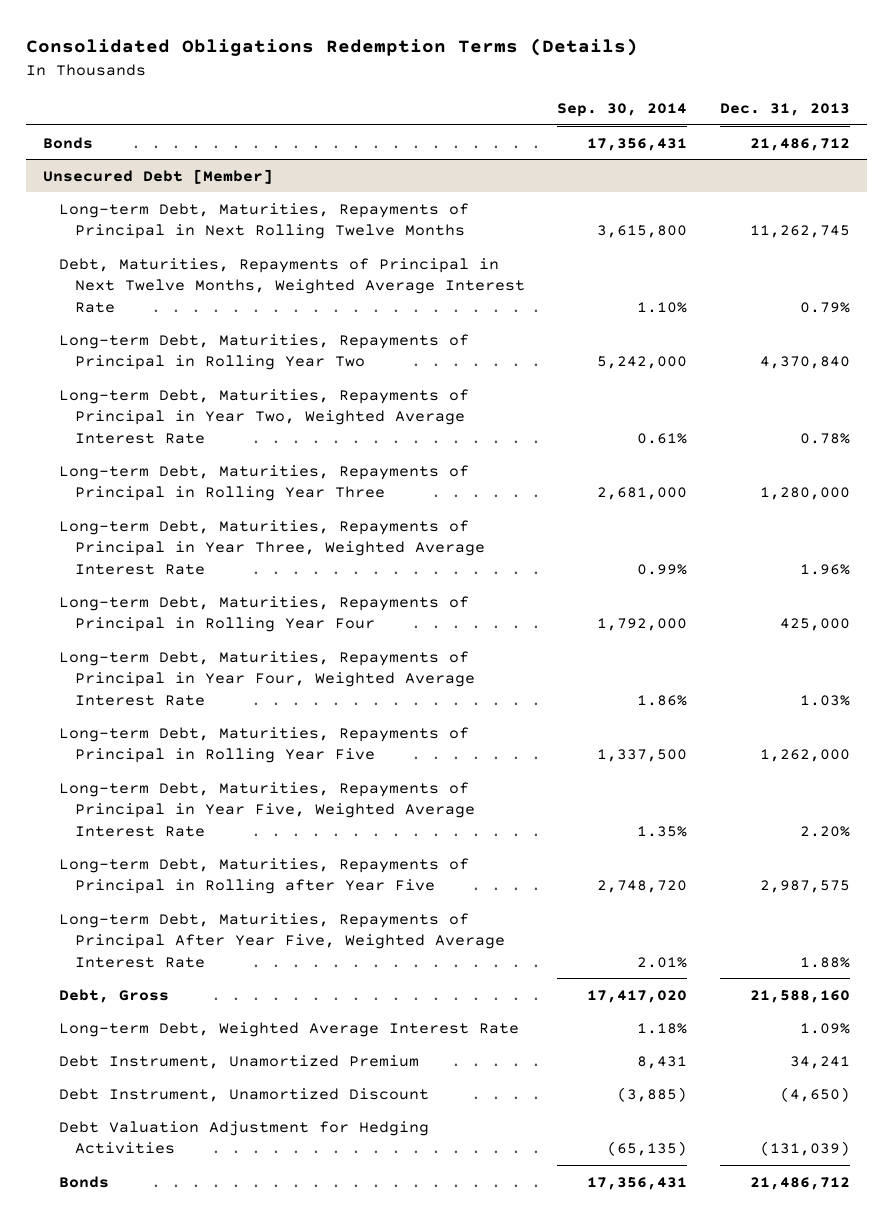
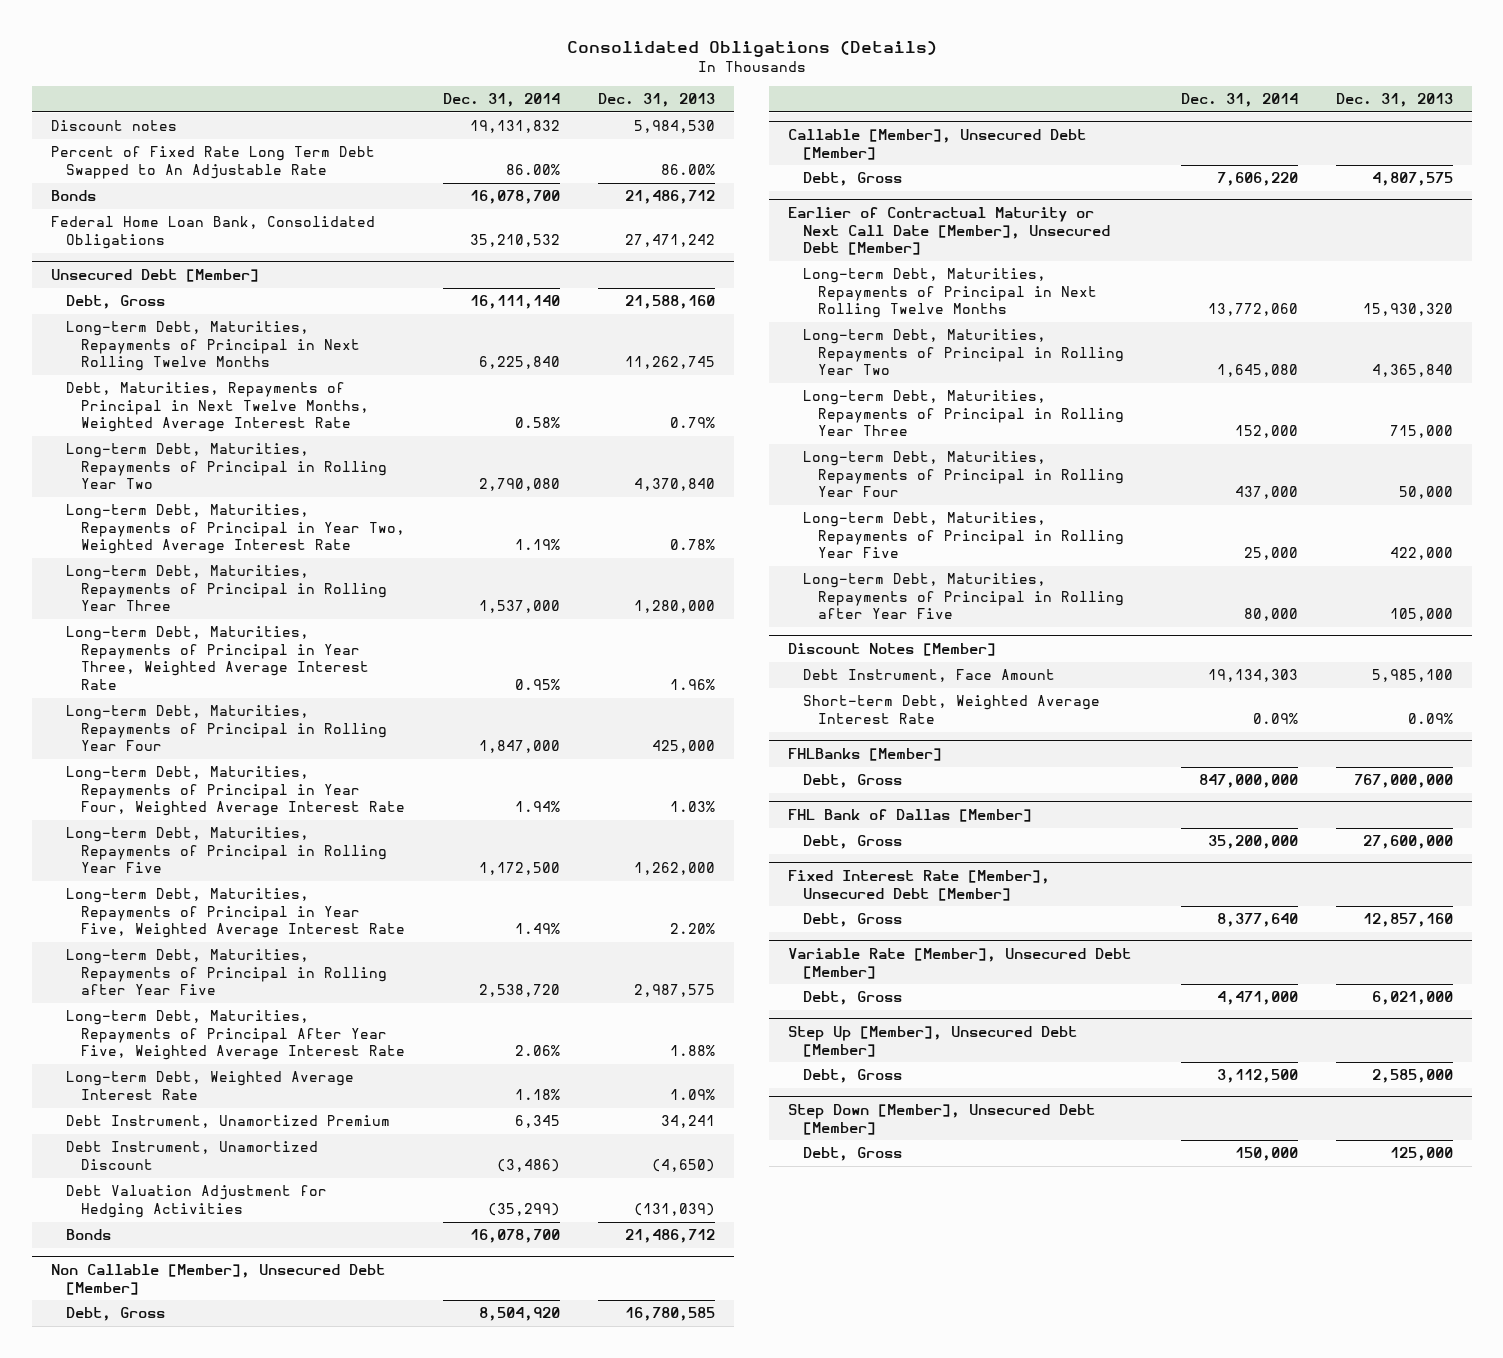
[26,38,639,57] Consolidated Obligations Redemption Terms (Details) -> [566,41,937,58] Consolidated Obligations (Details)
[557,103,688,118] Sep. 30, 2014 -> none
none -> [443,92,561,107] Dec. 31, 2014
none -> [50,120,177,132] Discount notes
none -> [50,146,375,179] Percent of Fixed Rate Long Term Debt Swapped to An Adjustable Rate
none -> [50,216,375,249] Federal Home Loan Bank, Consolidated Obligations
[58,988,169,1003] Debt, Gross -> [65,295,165,310] Debt, Gross
none -> [50,1264,385,1295] Non Callable [Member], Unsecured Debt [Member]
none -> [65,1307,165,1322] Debt, Gross
none -> [788,129,1087,160] Callable [Member], Unsecured Debt [Member]
none -> [803,172,903,187] Debt, Gross
none -> [788,207,1111,256] Earlier of Contractual Maturity or Next Call Date [Member], Unsecured Debt [Member]
none -> [803,268,1098,319] Long-term Debt, Maturities, Repayments of Principal in Next Rolling Twelve Months
none -> [803,329,1125,376] Long-term Debt, Maturities, Repayments of Principal in Rolling Year Two
none -> [803,390,1125,437] Long-term Debt, Maturities, Repayments of Principal in Rolling Year Three
none -> [803,451,1125,498] Long-term Debt, Maturities, Repayments of Principal in Rolling Year Four
none -> [803,512,1125,559] Long-term Debt, Maturities, Repayments of Principal in Rolling Year Five
none -> [803,573,1125,620] Long-term Debt, Maturities, Repayments of Principal in Rolling after Year Five
none -> [788,643,997,657] Discount Notes [Member]
none -> [803,669,1056,683] Debt Instrument, Face Amount
none -> [803,695,1101,724] Short-term Debt, Weighted Average Interest Rate
none -> [788,748,943,762] FHLBanks [Member]
none -> [803,774,903,789] Debt, Gross
none -> [788,809,1033,823] FHL Bank of Dallas [Member]
none -> [803,835,903,850] Debt, Gross
none -> [788,870,1051,901] Fixed Interest Rate [Member], Unsecured Debt [Member]
none -> [803,913,903,928] Debt, Gross
none -> [788,948,1132,979] Variable Rate [Member], Unsecured Debt [Member]
none -> [803,991,903,1006] Debt, Gross
none -> [788,1026,1078,1057] Step Up [Member], Unsecured Debt [Member]
none -> [803,1069,903,1084] Debt, Gross
none -> [788,1104,1096,1135] Step Down [Member], Unsecured Debt [Member]
none -> [803,1147,903,1162] Debt, Gross

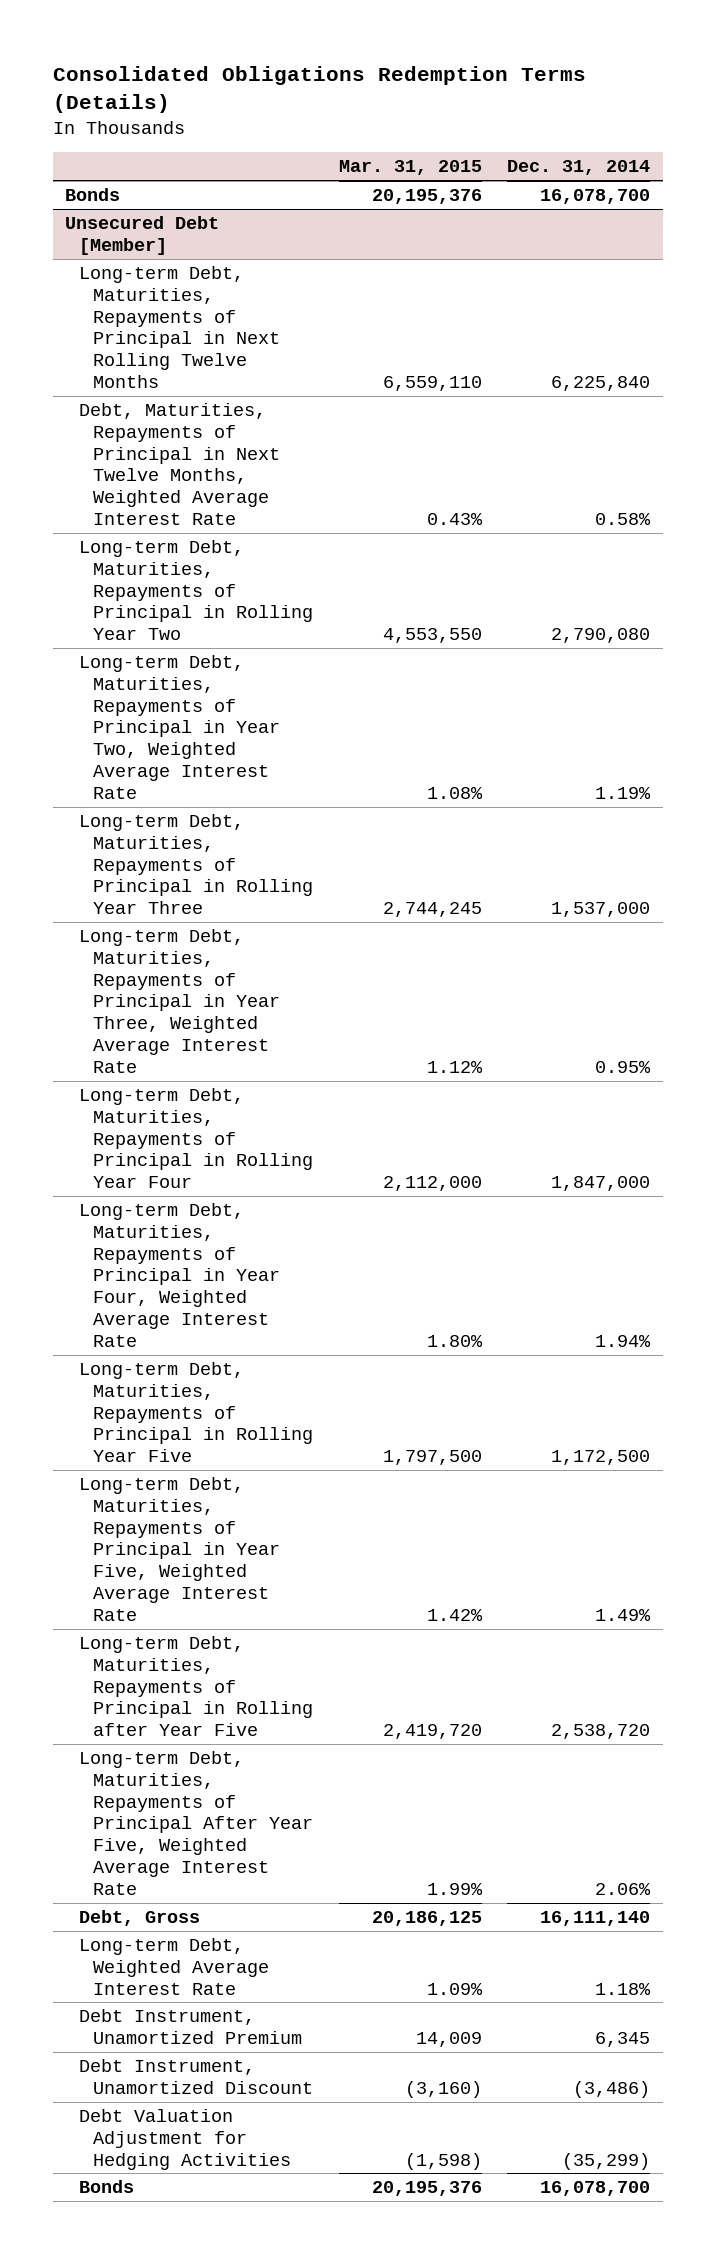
[566,41,937,58] Consolidated Obligations (Details) -> [52,65,586,114] Consolidated Obligations Redemption Terms (Details)
[598,92,716,107] Dec. 31, 2013 -> none
none -> [338,160,482,176] Mar. 31, 2015
[50,120,177,132] Discount notes -> none
[50,146,375,179] Percent of Fixed Rate Long Term Debt Swapped to An Adjustable Rate -> none
[50,216,375,249] Federal Home Loan Bank, Consolidated Obligations -> none
[65,295,165,310] Debt, Gross -> [79,1909,201,1926] Debt, Gross
[50,1264,385,1295] Non Callable [Member], Unsecured Debt [Member] -> none
[65,1307,165,1322] Debt, Gross -> none
[788,129,1087,160] Callable [Member], Unsecured Debt [Member] -> none
[803,172,903,187] Debt, Gross -> none
[788,207,1111,256] Earlier of Contractual Maturity or Next Call Date [Member], Unsecured Debt [Member] -> none
[803,268,1098,319] Long-term Debt, Maturities, Repayments of Principal in Next Rolling Twelve Months -> none
[803,329,1125,376] Long-term Debt, Maturities, Repayments of Principal in Rolling Year Two -> none
[803,390,1125,437] Long-term Debt, Maturities, Repayments of Principal in Rolling Year Three -> none
[803,451,1125,498] Long-term Debt, Maturities, Repayments of Principal in Rolling Year Four -> none
[803,512,1125,559] Long-term Debt, Maturities, Repayments of Principal in Rolling Year Five -> none
[803,573,1125,620] Long-term Debt, Maturities, Repayments of Principal in Rolling after Year Five -> none
[788,643,997,657] Discount Notes [Member] -> none
[803,669,1056,683] Debt Instrument, Face Amount -> none
[803,695,1101,724] Short-term Debt, Weighted Average Interest Rate -> none
[788,748,943,762] FHLBanks [Member] -> none
[803,774,903,789] Debt, Gross -> none
[788,809,1033,823] FHL Bank of Dallas [Member] -> none
[803,835,903,850] Debt, Gross -> none
[788,870,1051,901] Fixed Interest Rate [Member], Unsecured Debt [Member] -> none
[803,913,903,928] Debt, Gross -> none
[788,948,1132,979] Variable Rate [Member], Unsecured Debt [Member] -> none
[803,991,903,1006] Debt, Gross -> none
[788,1026,1078,1057] Step Up [Member], Unsecured Debt [Member] -> none
[803,1069,903,1084] Debt, Gross -> none
[788,1104,1096,1135] Step Down [Member], Unsecured Debt [Member] -> none
[803,1147,903,1162] Debt, Gross -> none

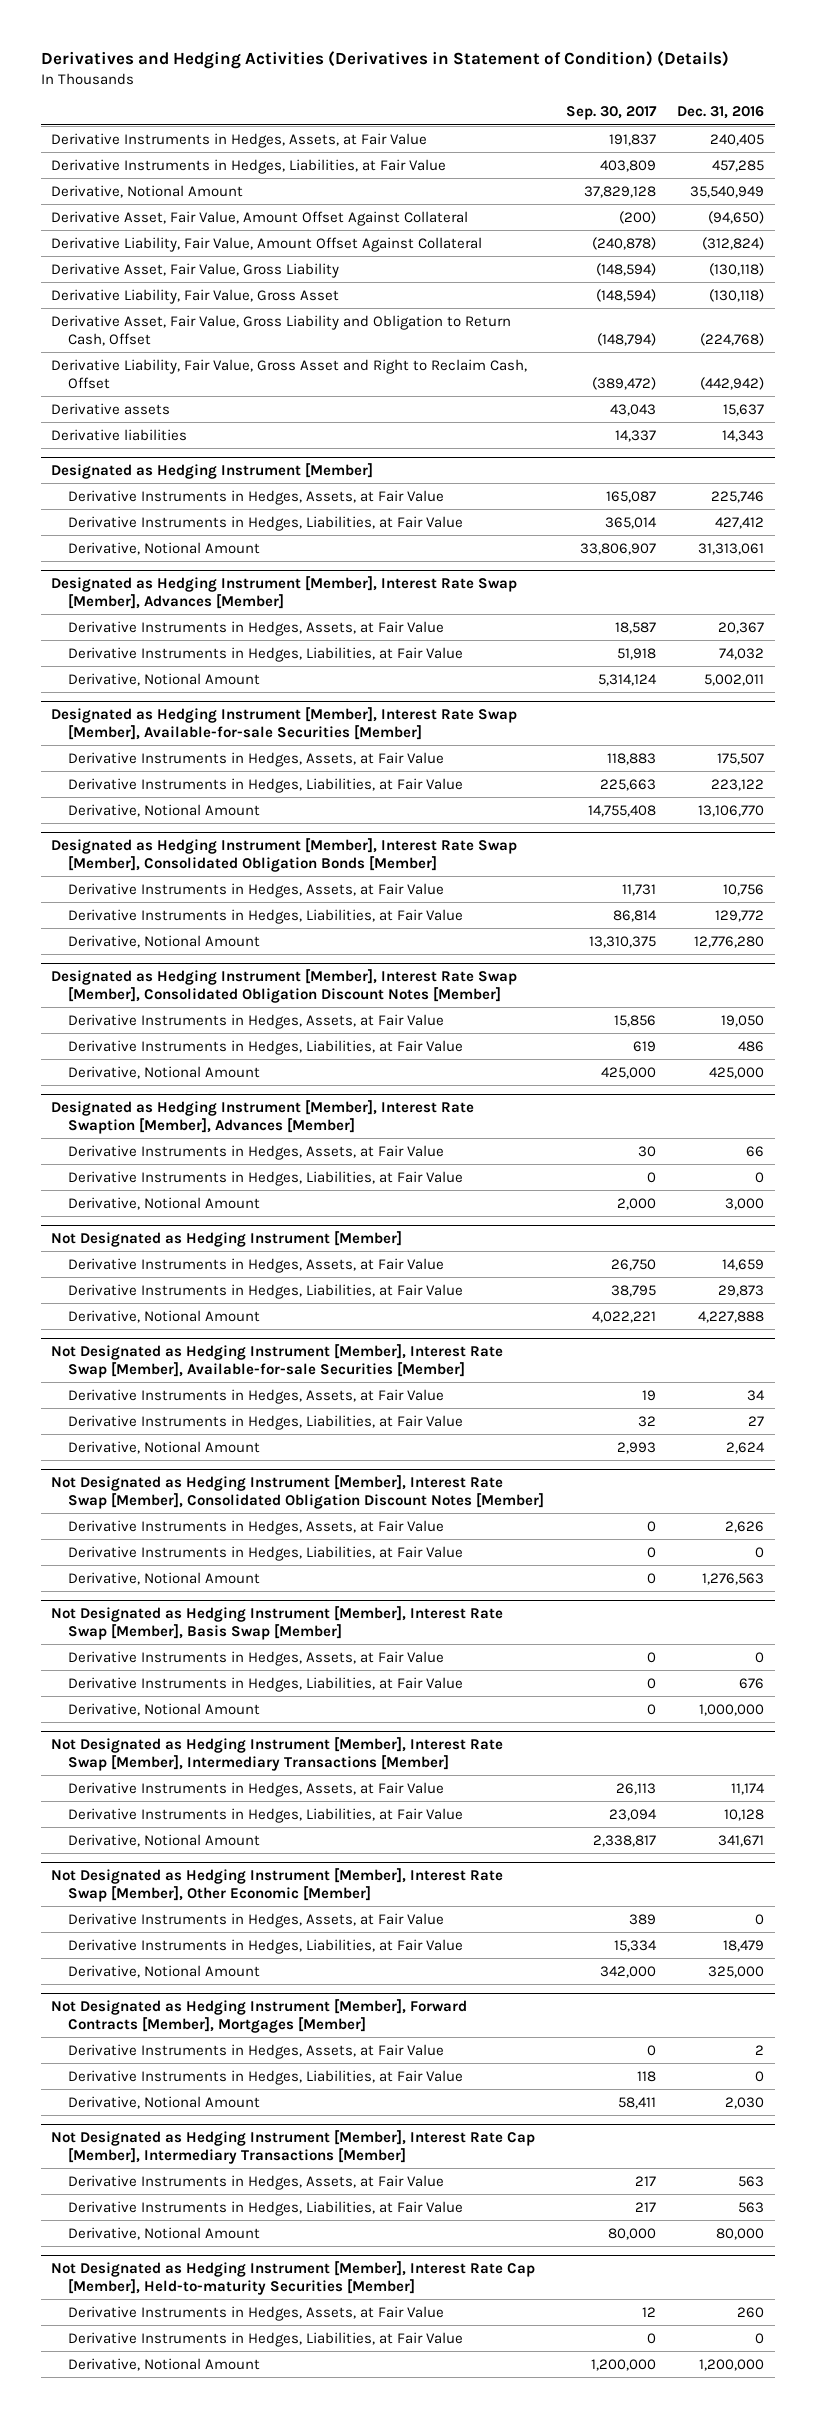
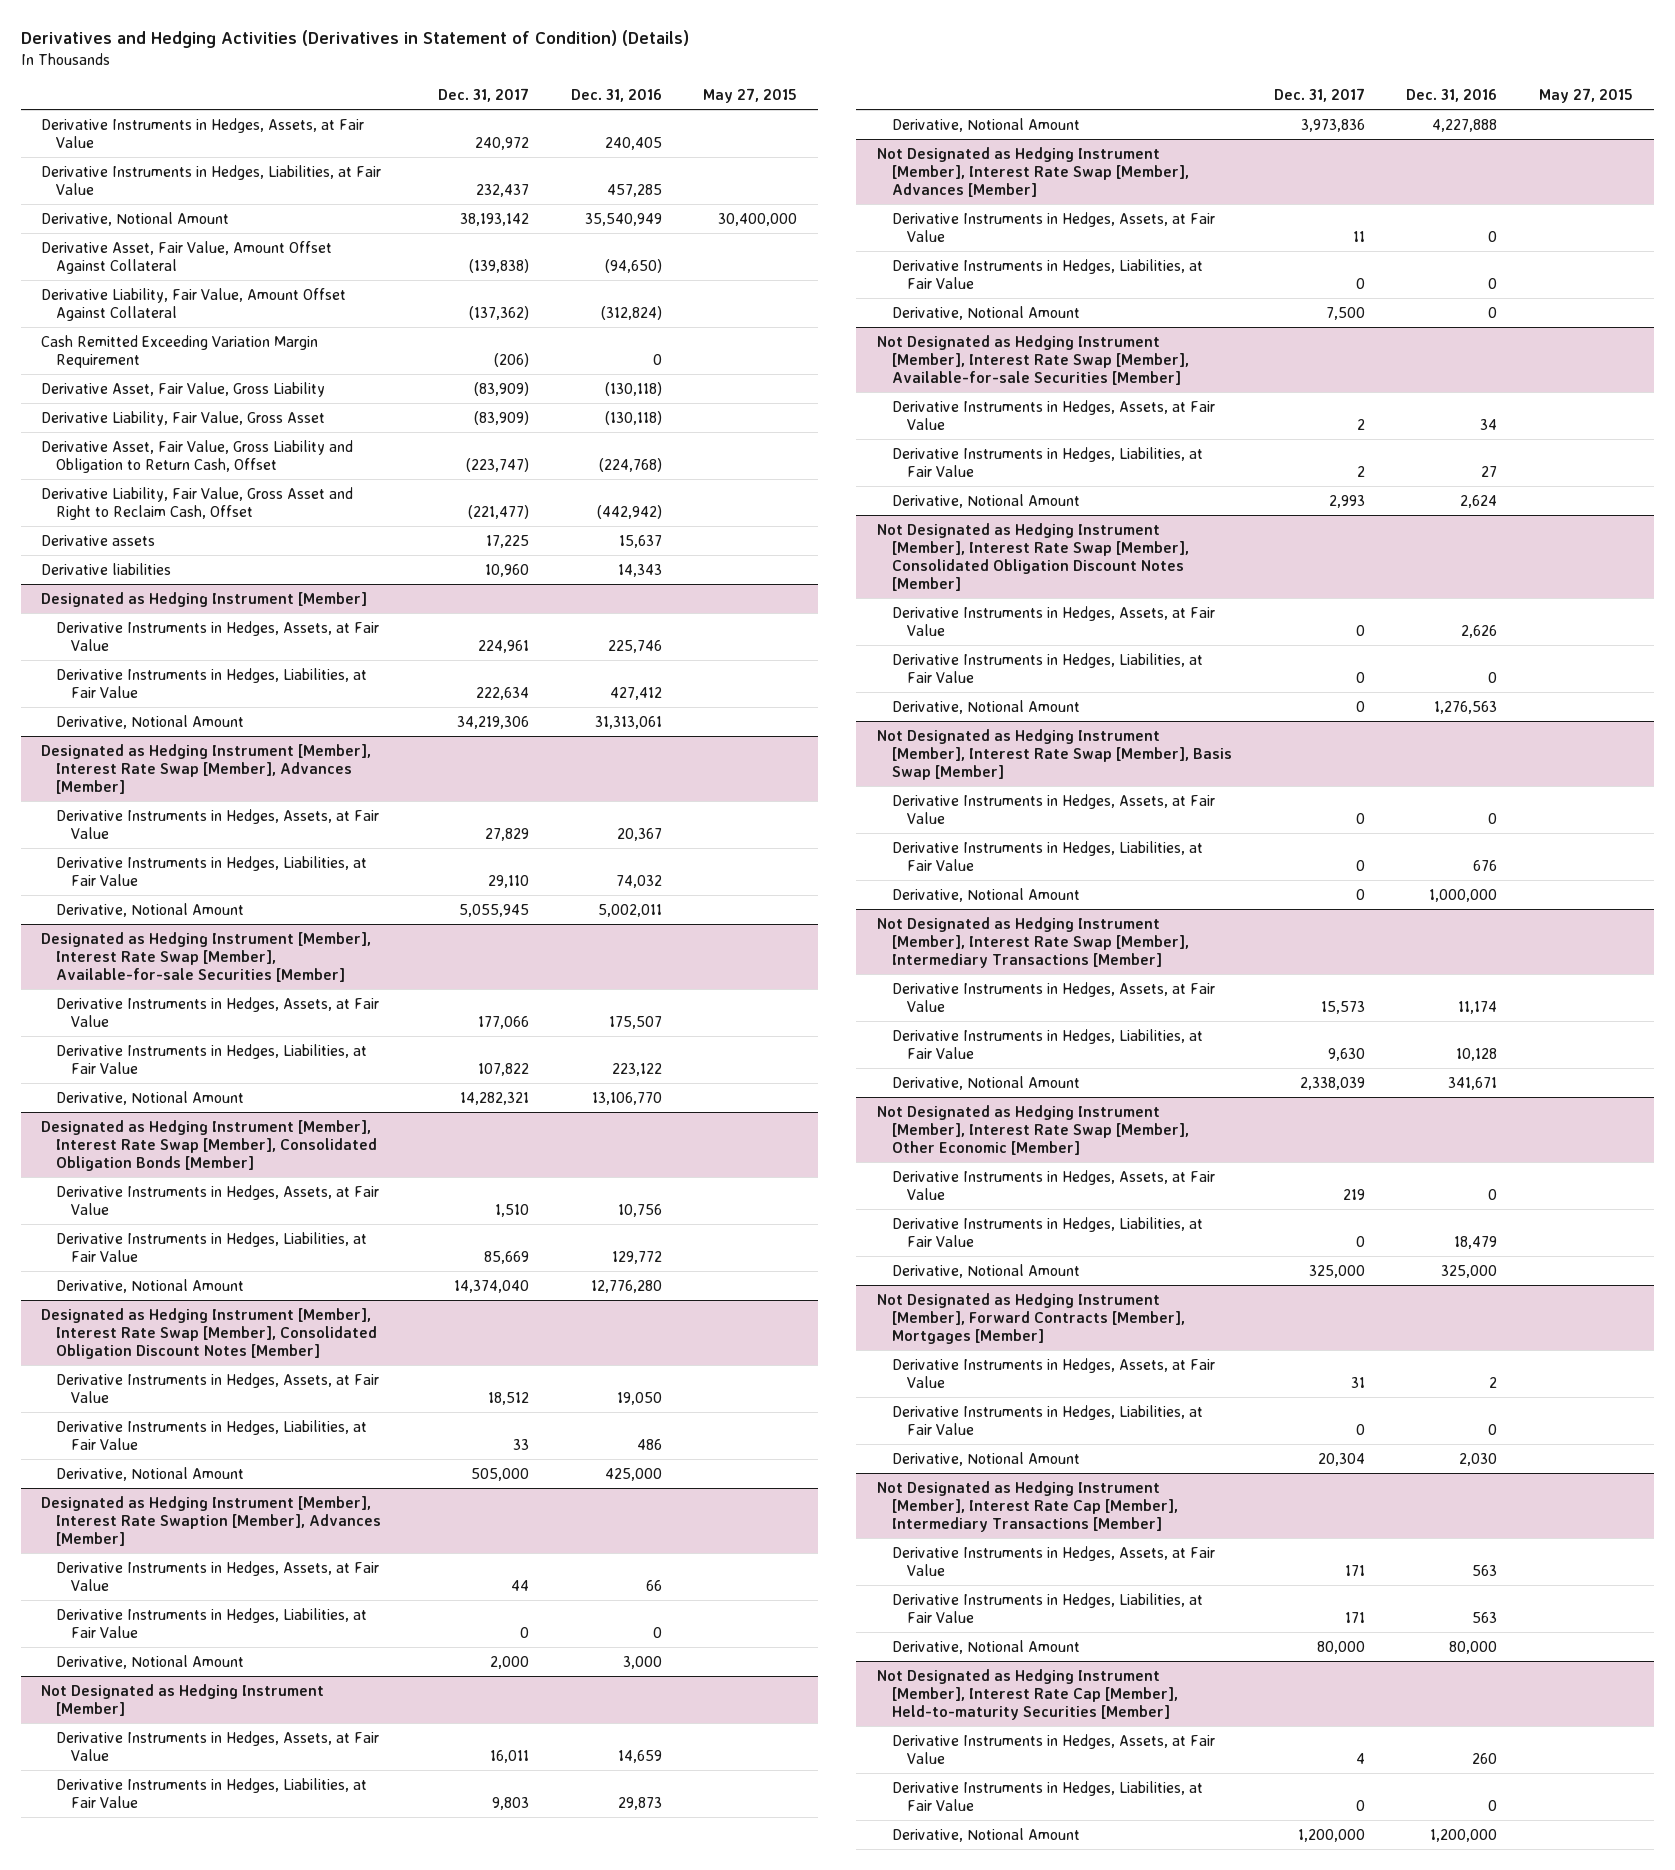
[565,106,657,121] Sep. 30, 2017 -> none
none -> [437,88,529,103] Dec. 31, 2017
none -> [703,88,798,104] May 27, 2015
none -> [41,334,319,368] Cash Remitted Exceeding Variation Margin Requirement
none -> [877,146,1190,197] Not Designated as Hedging Instrument [Member], Interest Rate Swap [Member], Advances [Member]
none -> [892,211,1216,242] Derivative Instruments in Hedges, Assets, at Fair Value
none -> [892,258,1204,289] Derivative Instruments in Hedges, Liabilities, at Fair Value
none -> [892,305,1081,320] Derivative, Notional Amount

